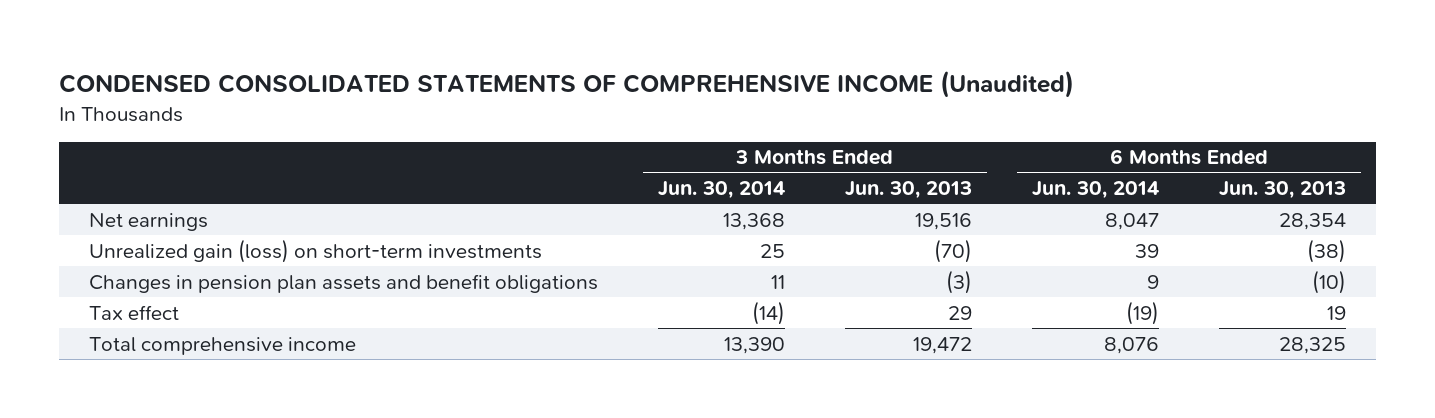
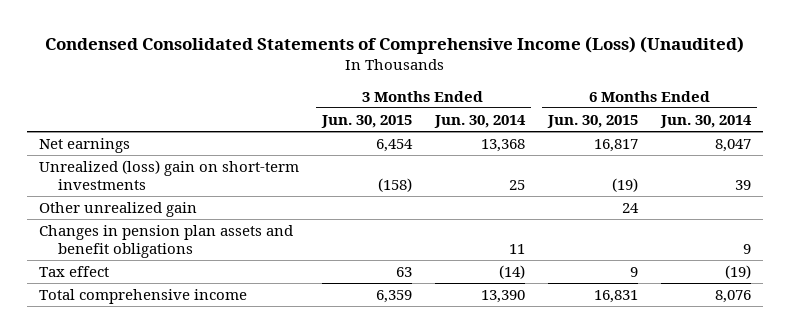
[59,69,1075,98] CONDENSED CONSOLIDATED STATEMENTS OF COMPREHENSIVE INCOME (Unaudited) -> [45,36,745,55] Condensed Consolidated Statements of Comprehensive Income (Loss) (Unaudited)
[844,181,972,200] Jun. 30, 2013 -> none
[1218,181,1346,200] Jun. 30, 2013 -> none
none -> [320,114,412,128] Jun. 30, 2015
none -> [547,114,639,128] Jun. 30, 2015
[89,238,543,263] Unrealized gain (loss) on short-term investments -> [38,159,299,190] Unrealized (loss) gain on short-term investments
none -> [38,201,197,217] Other unrealized gain

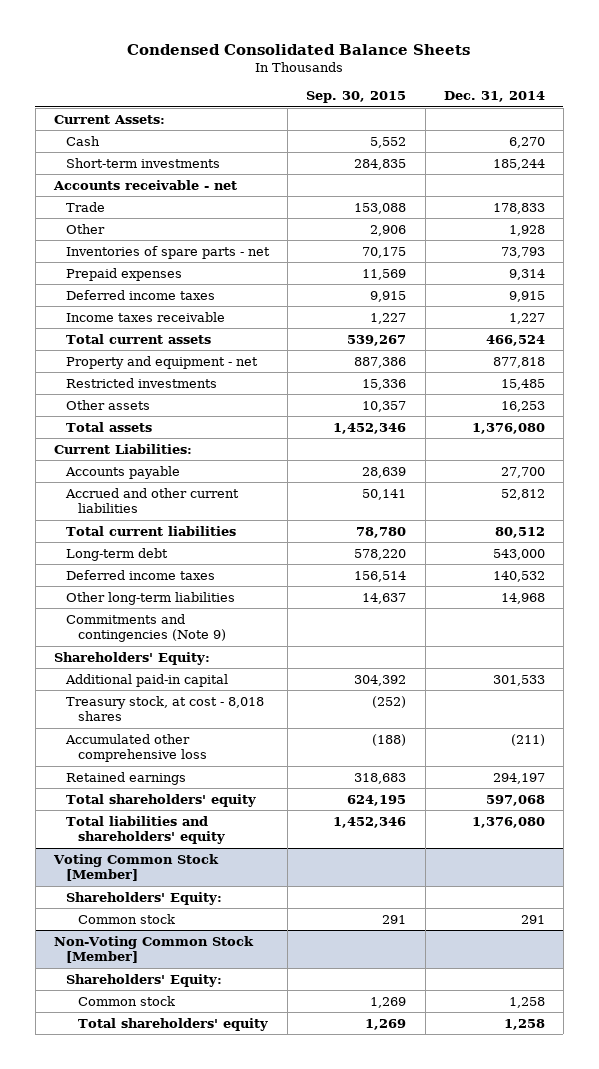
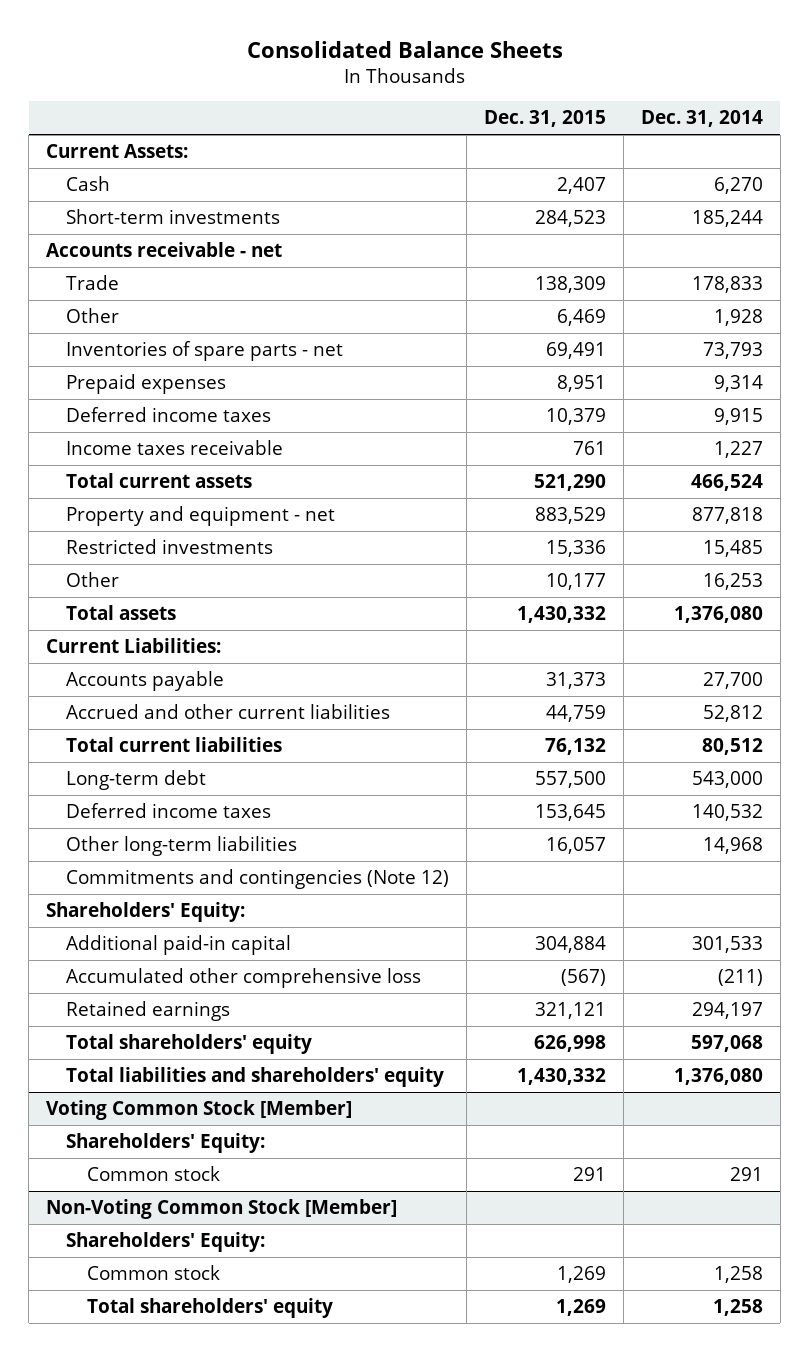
[127,43,471,55] Condensed Consolidated Balance Sheets -> [246,40,563,58] Consolidated Balance Sheets
[306,90,407,103] Sep. 30, 2015 -> none
none -> [484,110,607,128] Dec. 31, 2015
[66,399,151,410] Other assets -> [66,571,120,587] Other
[66,613,227,643] Commitments and contingencies (Note 9) -> [66,868,450,889] Commitments and contingencies (Note 12)
[66,695,265,722] Treasury stock, at cost - 8,018 shares -> none

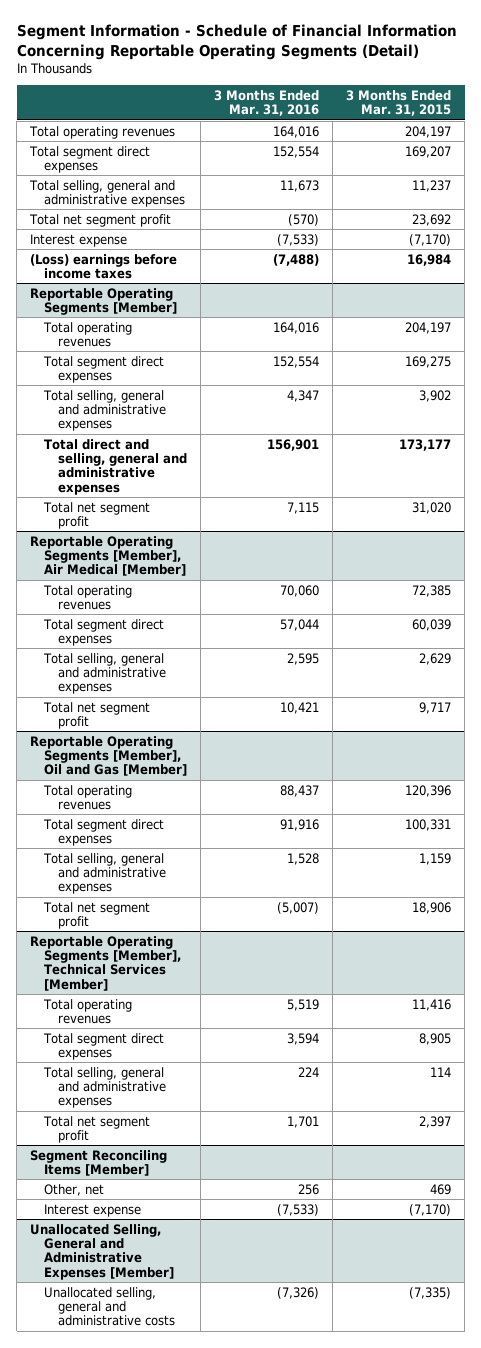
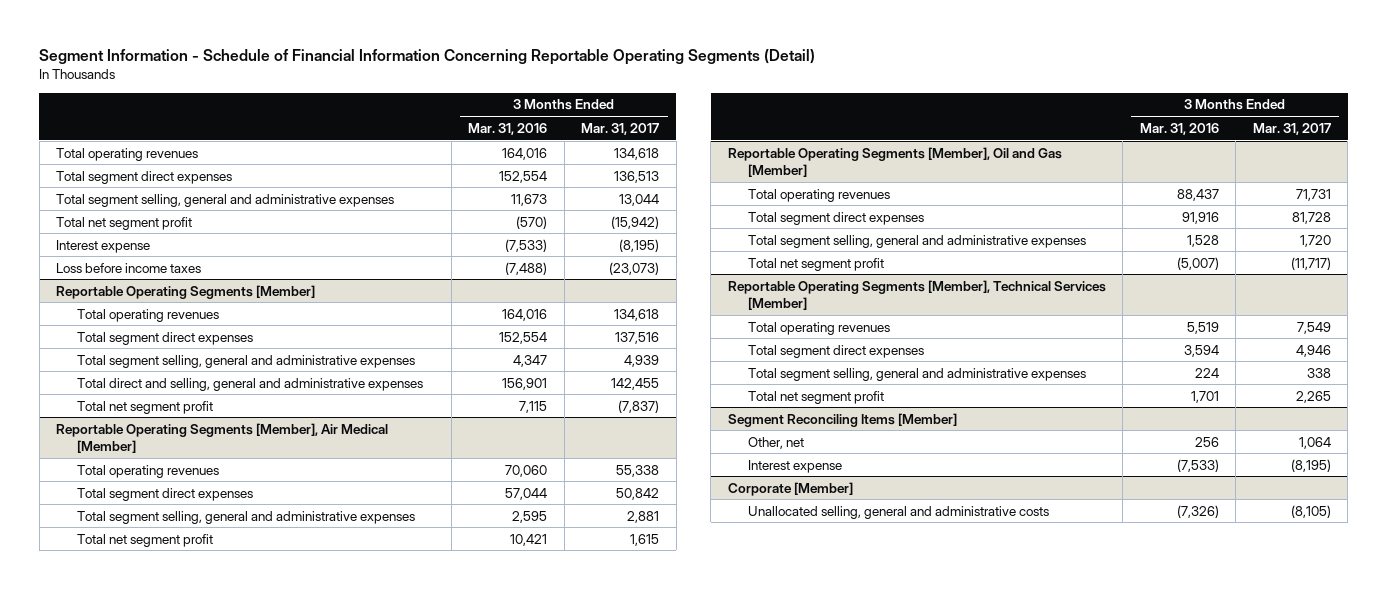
[346,89,452,117] 3 Months Ended Mar. 31, 2015 -> none
none -> [581,122,660,135] Mar. 31, 2017
[29,179,186,207] Total selling, general and administrative expenses -> [56,193,395,207] Total segment selling, general and administrative expenses
[30,253,178,279] (Loss) earnings before income taxes -> [56,262,202,273] Loss before income taxes
[43,389,167,432] Total selling, general and administrative expenses -> [76,354,415,368] Total segment selling, general and administrative expenses
[43,652,167,695] Total selling, general and administrative expenses -> [76,510,415,524] Total segment selling, general and administrative expenses
[43,852,167,895] Total selling, general and administrative expenses -> [747,234,1086,248] Total segment selling, general and administrative expenses
[43,1066,167,1109] Total selling, general and administrative expenses -> [747,367,1086,381] Total segment selling, general and administrative expenses
[30,1223,175,1280] Unallocated Selling, General and Administrative Expenses [Member] -> [727,481,853,496] Corporate [Member]

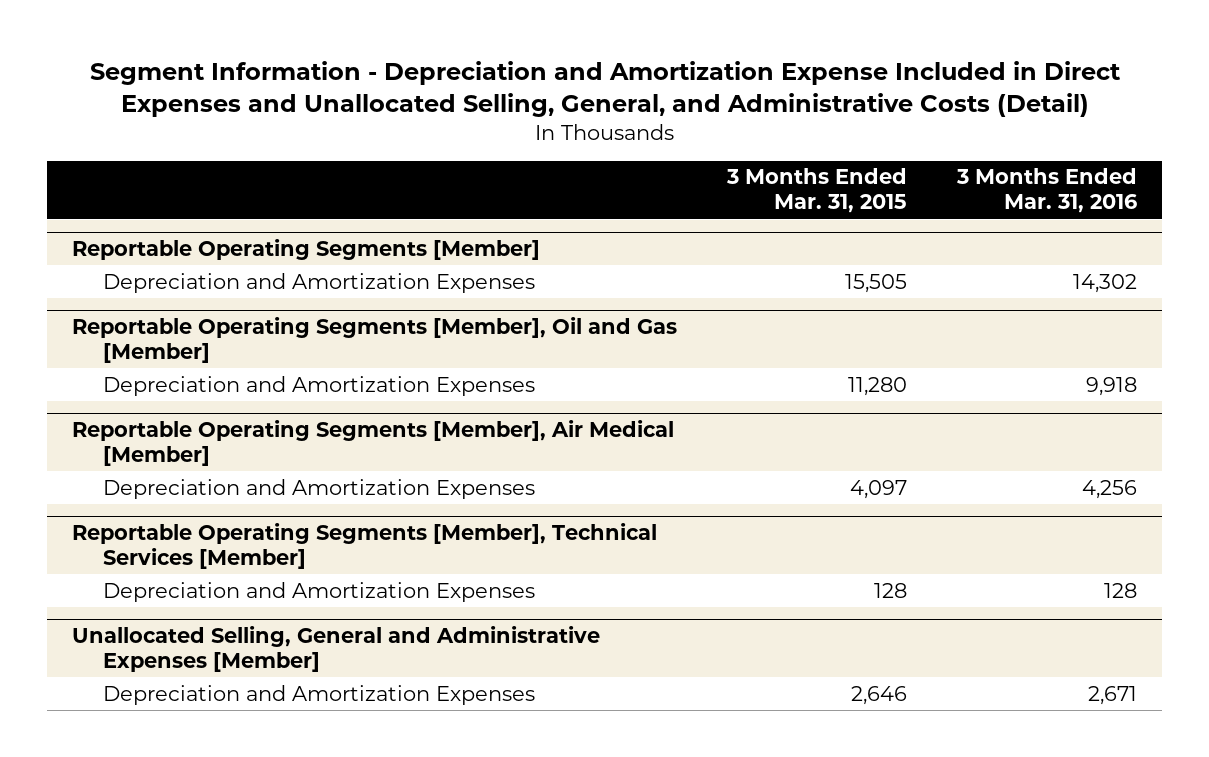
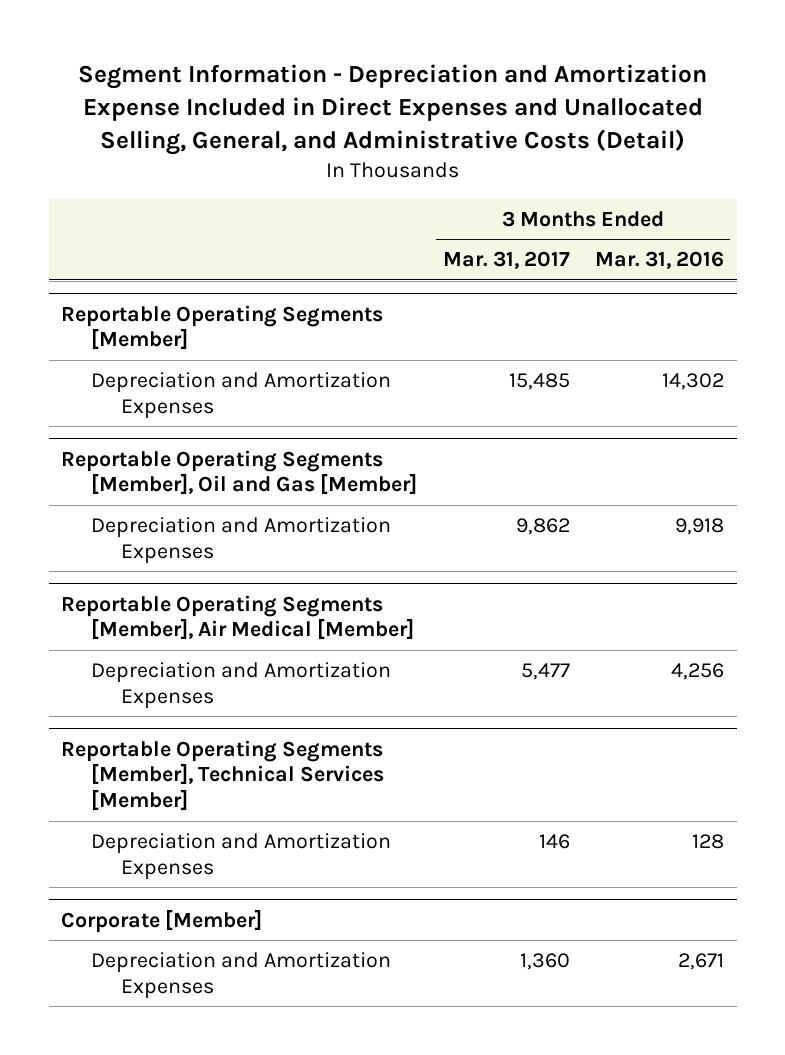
[726,168,908,214] 3 Months Ended Mar. 31, 2015 -> none
none -> [442,251,570,270] Mar. 31, 2017
[72,626,601,673] Unallocated Selling, General and Administrative Expenses [Member] -> [61,909,263,933] Corporate [Member]

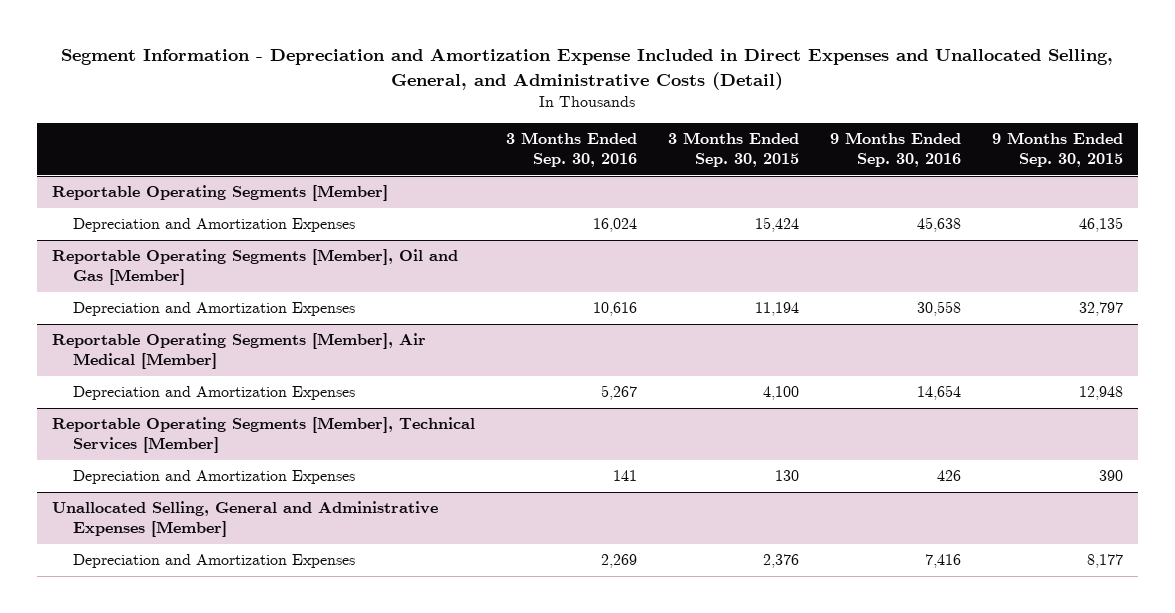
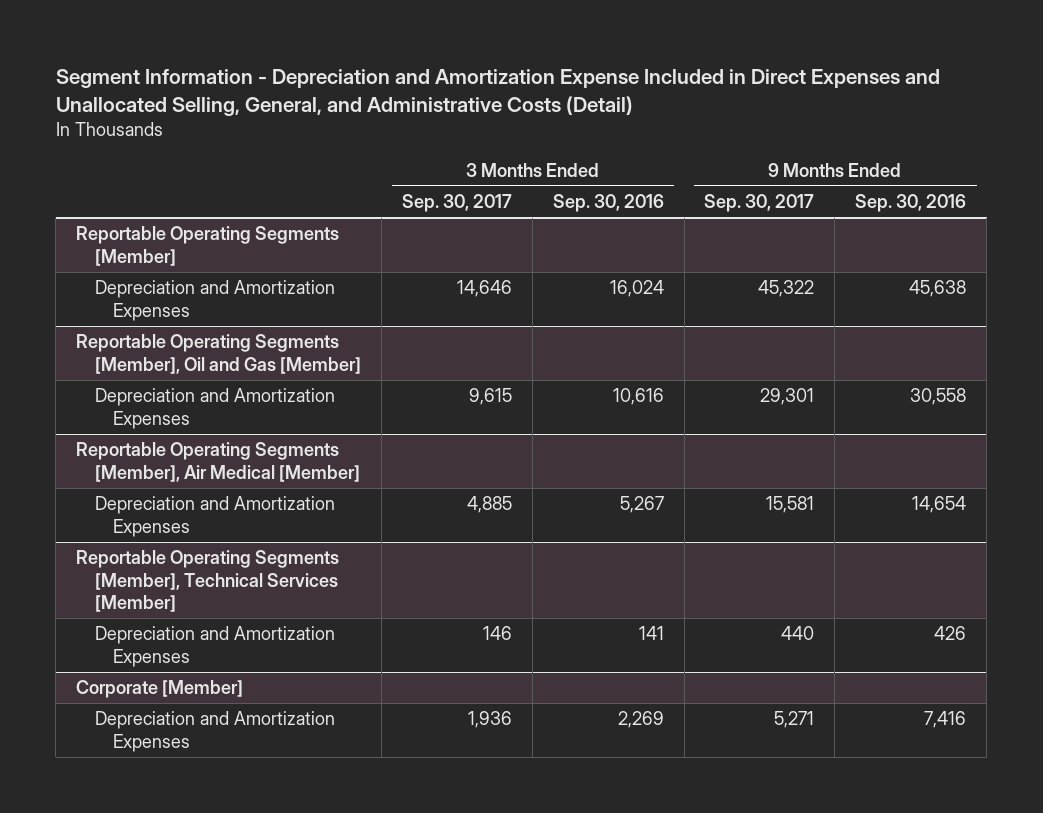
[667,132,799,168] 3 Months Ended Sep. 30, 2015 -> none
[991,132,1123,168] 9 Months Ended Sep. 30, 2015 -> none
none -> [401,194,512,213] Sep. 30, 2017
none -> [704,194,815,213] Sep. 30, 2017
[52,501,439,538] Unallocated Selling, General and Administrative Expenses [Member] -> [76,680,244,699] Corporate [Member]

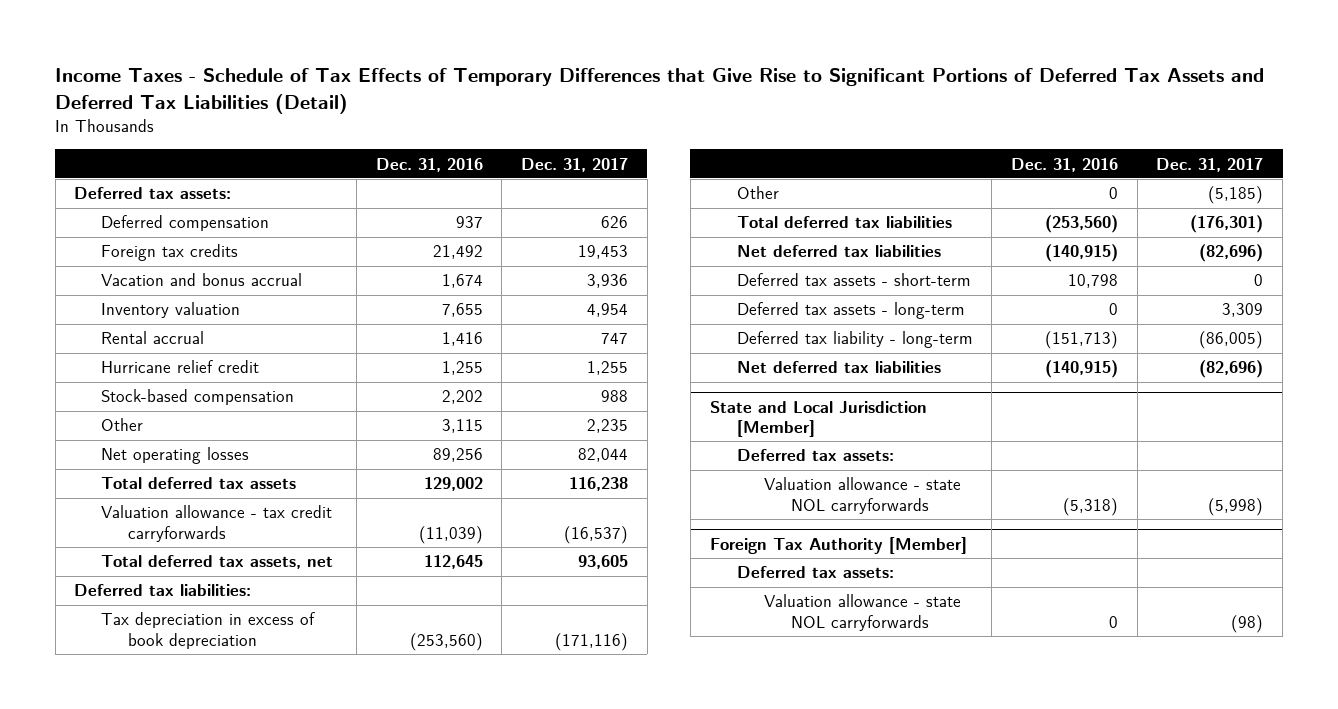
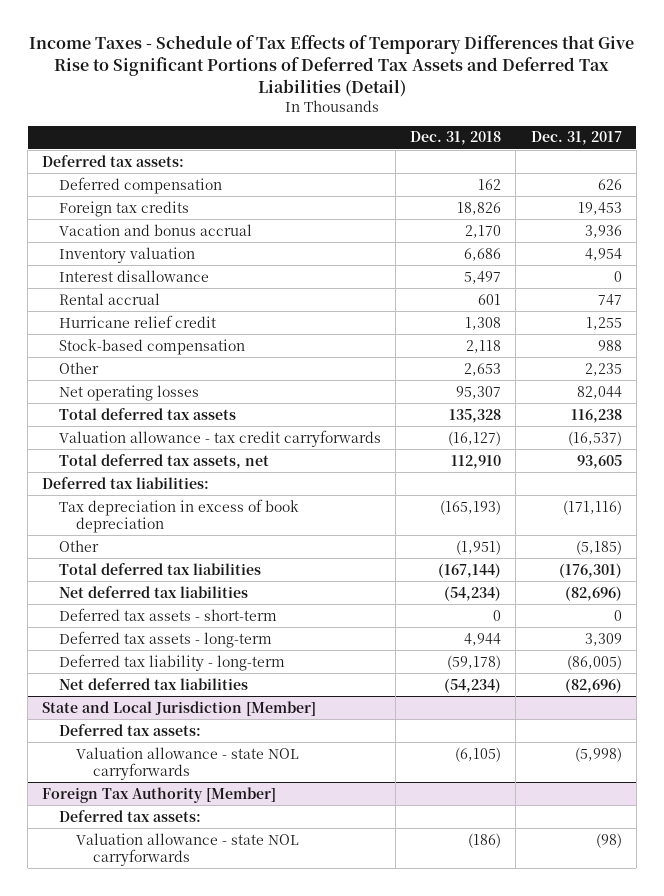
[375,157,483,172] Dec. 31, 2016 -> none
none -> [410,131,502,146] Dec. 31, 2018
none -> [59,269,210,282] Interest disallowance

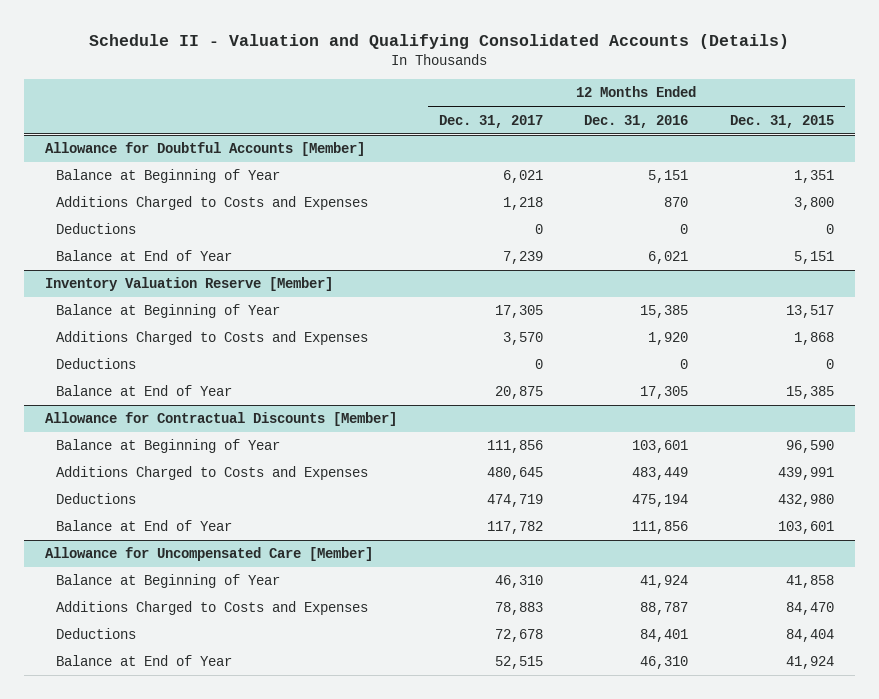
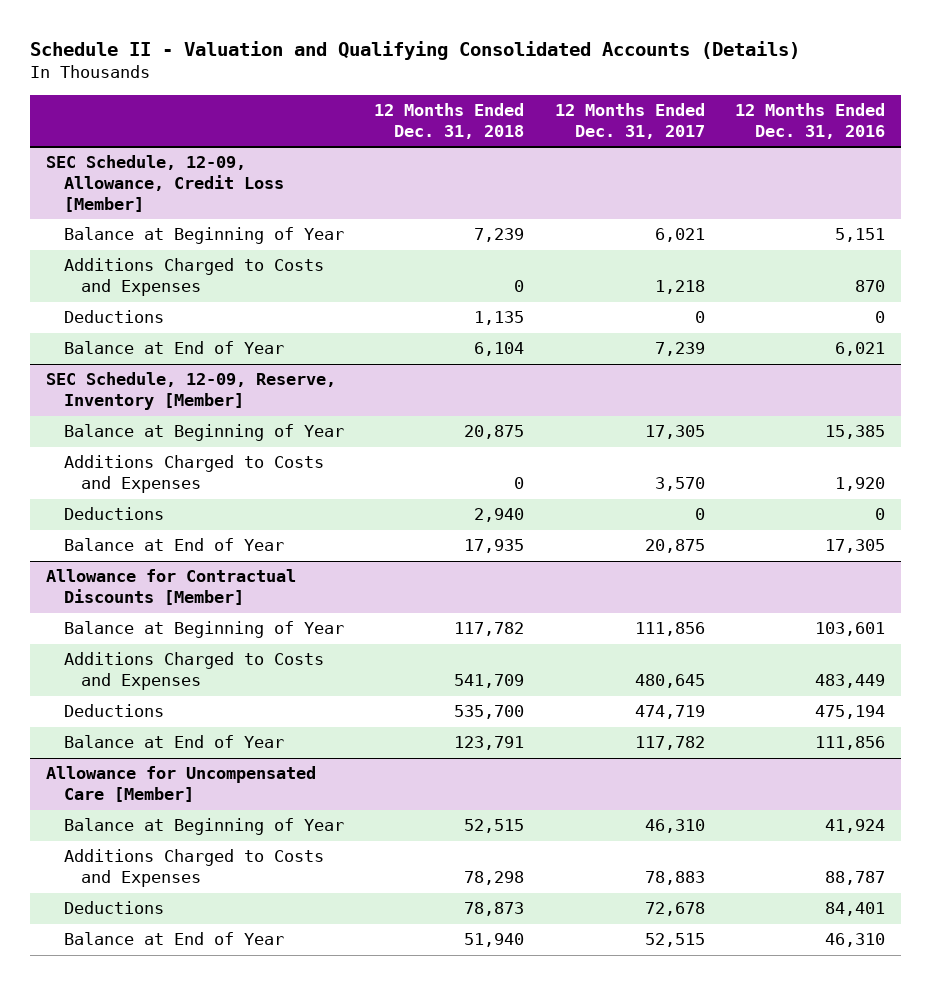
[730,114,835,128] Dec. 31, 2015 -> none
none -> [374,103,525,139] 12 Months Ended Dec. 31, 2018
[44,142,365,157] Allowance for Doubtful Accounts [Member] -> none
none -> [45,155,284,212] SEC Schedule, 12-09, Allowance, Credit Loss [Member]
[44,277,333,292] Inventory Valuation Reserve [Member] -> [45,372,336,411] SEC Schedule, 12-09, Reserve, Inventory [Member]

